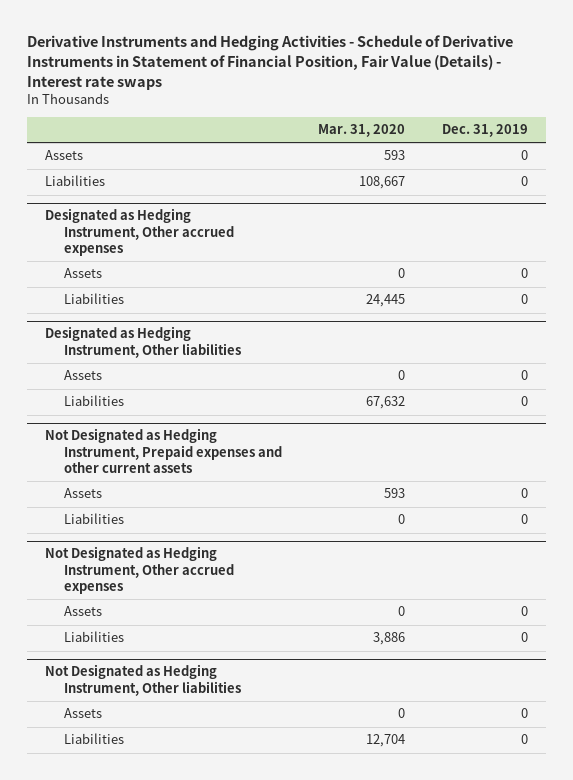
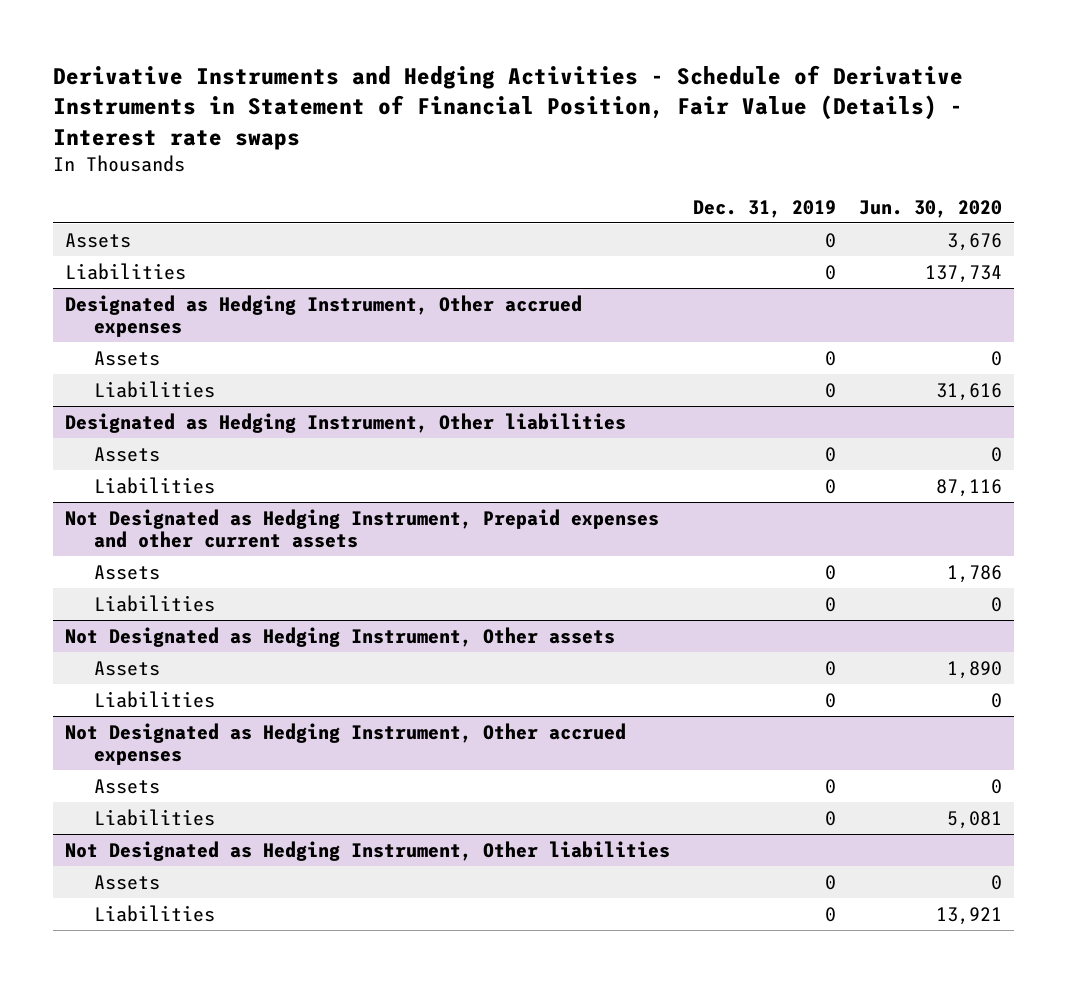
[318,124,406,138] Mar. 31, 2020 -> none
none -> [859,199,1003,218] Jun. 30, 2020
none -> [64,626,615,647] Not Designated as Hedging Instrument, Other assets
none -> [93,660,160,676] Assets
none -> [93,690,215,708] Liabilities

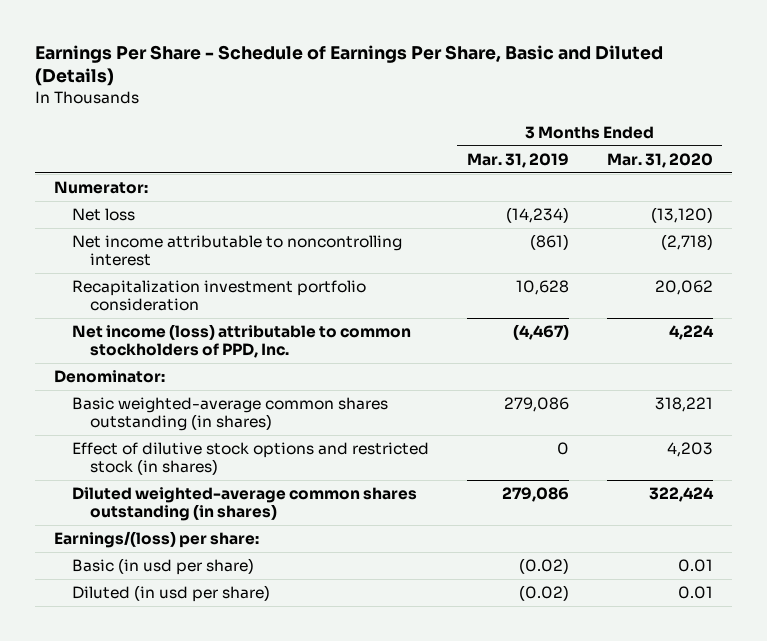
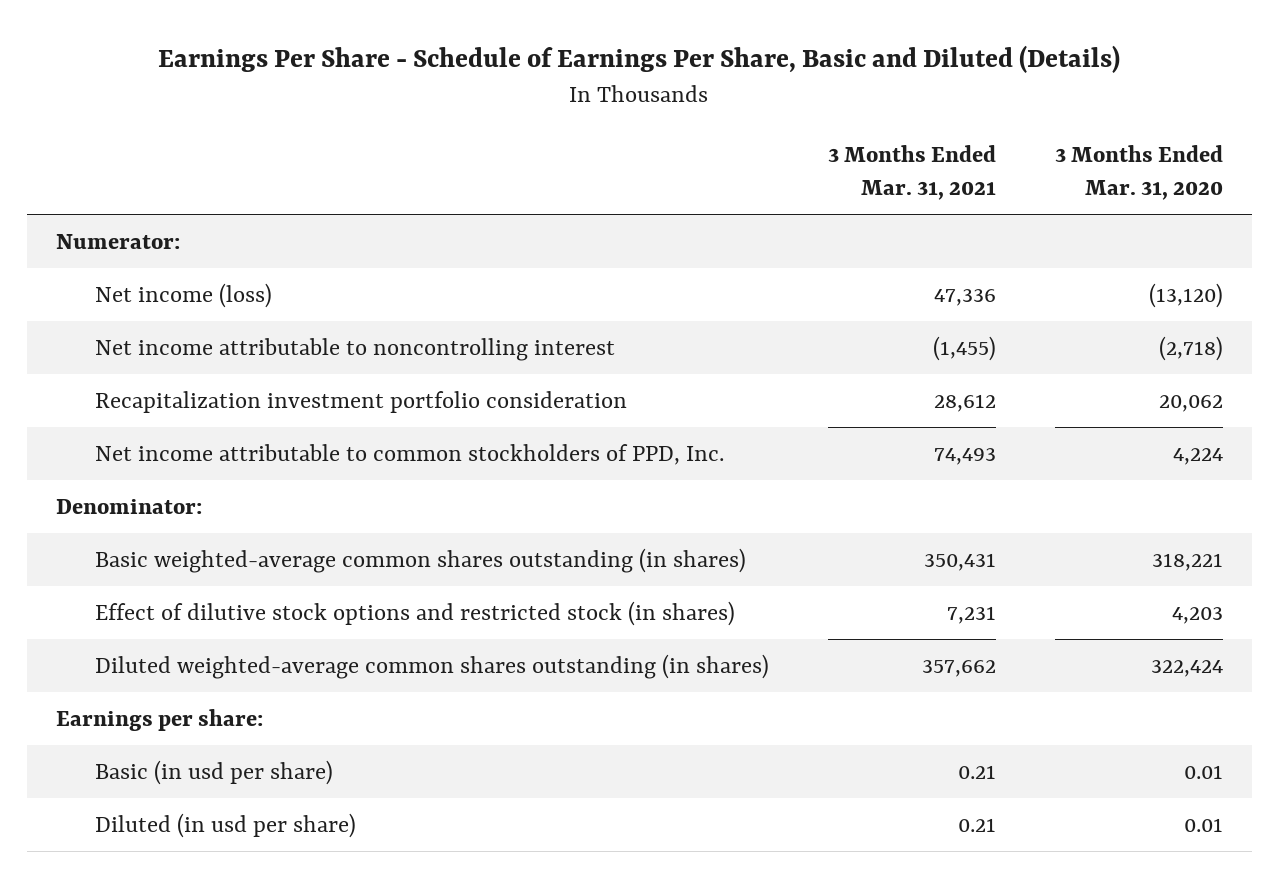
[466,152,569,168] Mar. 31, 2019 -> none
none -> [828,145,997,201] 3 Months Ended Mar. 31, 2021
[71,208,135,222] Net loss -> [95,282,273,308] Net income (loss)
[71,324,411,359] Net income (loss) attributable to common stockholders of PPD, Inc. -> [95,443,725,465] Net income attributable to common stockholders of PPD, Inc.
[53,531,259,549] Earnings/(loss) per share: -> [56,708,264,731] Earnings per share:

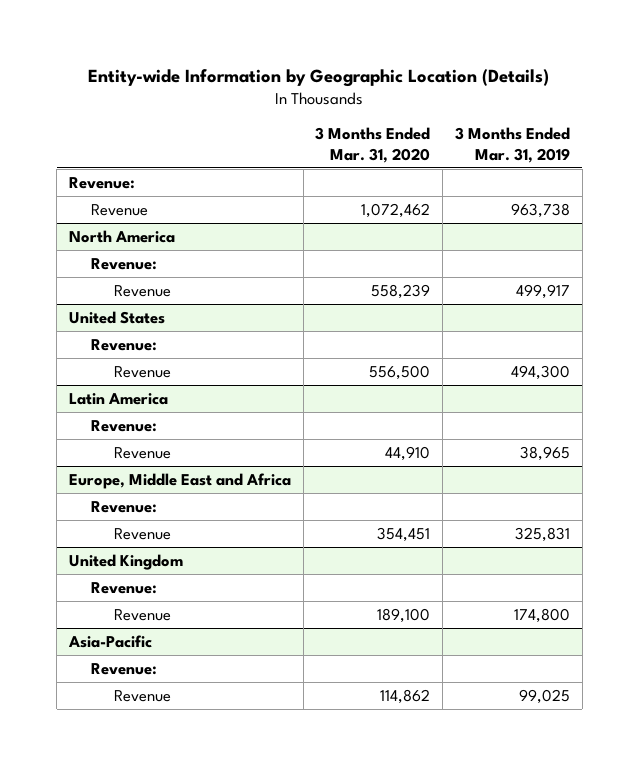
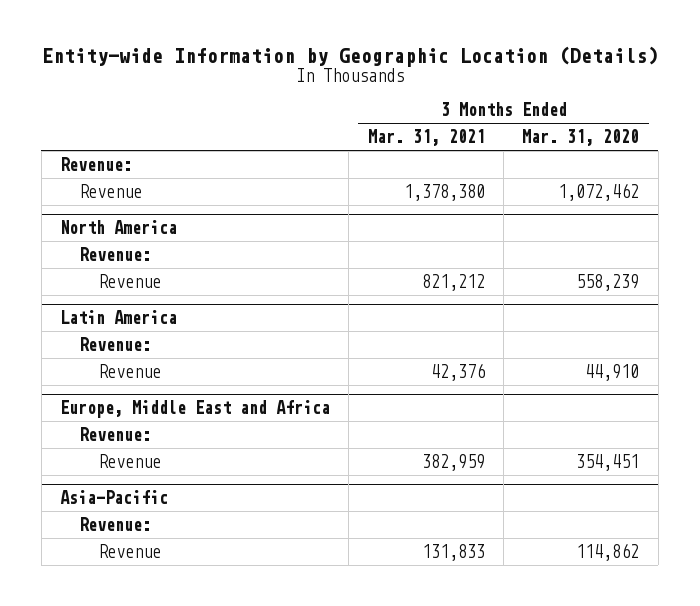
[454,127,570,163] 3 Months Ended Mar. 31, 2019 -> none
none -> [367,129,485,147] Mar. 31, 2021
[69,310,166,324] United States -> none
[91,338,158,351] Revenue: -> none
[113,365,171,378] Revenue -> none
[69,553,184,570] United Kingdom -> none
[91,581,158,594] Revenue: -> none
[113,608,171,621] Revenue -> none

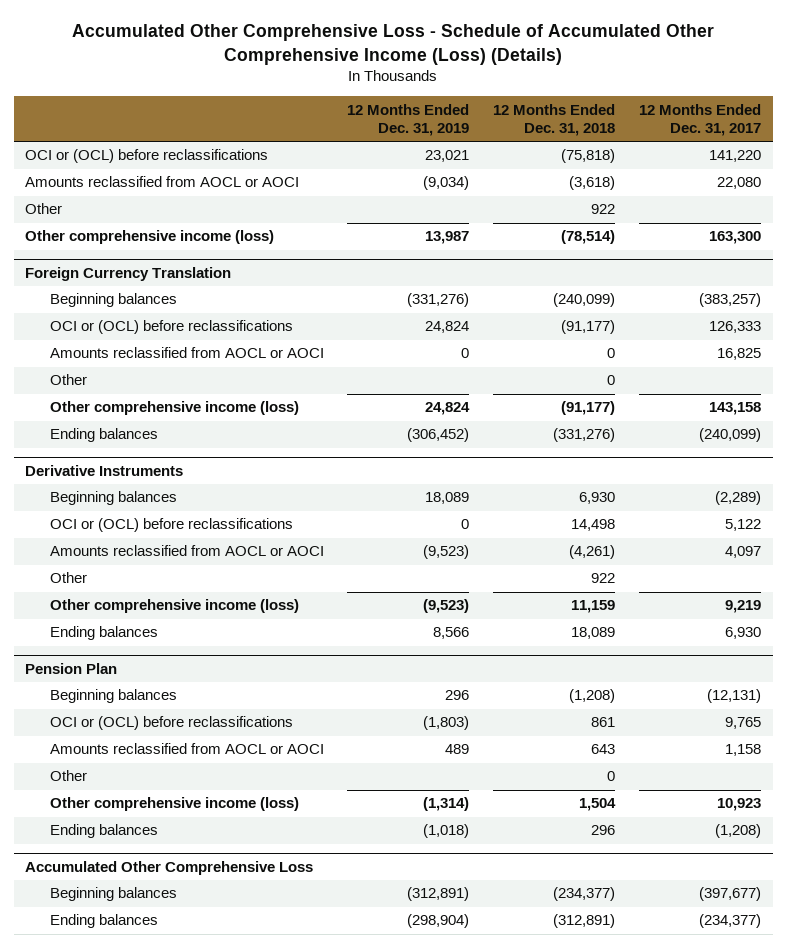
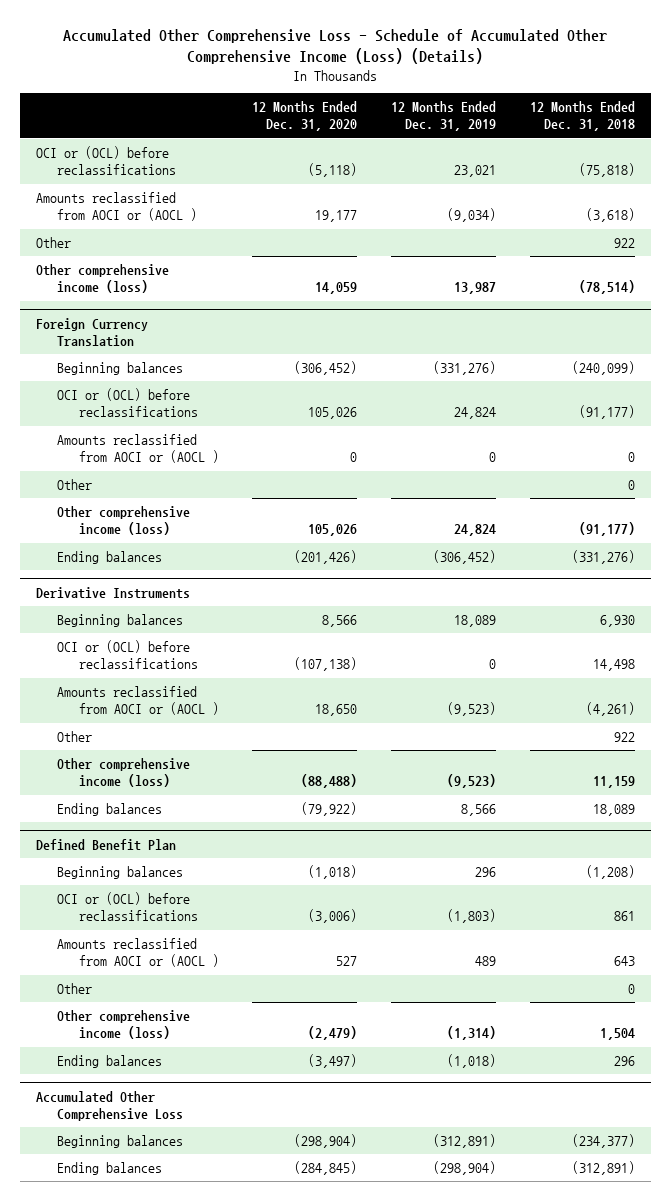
[638,103,761,137] 12 Months Ended Dec. 31, 2017 -> none
none -> [252,101,358,132] 12 Months Ended Dec. 31, 2020
[25,176,300,188] Amounts reclassified from AOCL or AOCI -> [36,191,198,222] Amounts reclassified from AOCI or (AOCL )
[49,347,324,359] Amounts reclassified from AOCL or AOCI -> [57,433,219,464] Amounts reclassified from AOCI or (AOCL )
[49,545,324,557] Amounts reclassified from AOCL or AOCI -> [57,685,219,716] Amounts reclassified from AOCI or (AOCL )
[25,662,118,674] Pension Plan -> [36,838,177,851] Defined Benefit Plan
[49,743,324,755] Amounts reclassified from AOCL or AOCI -> [57,937,219,968] Amounts reclassified from AOCI or (AOCL )

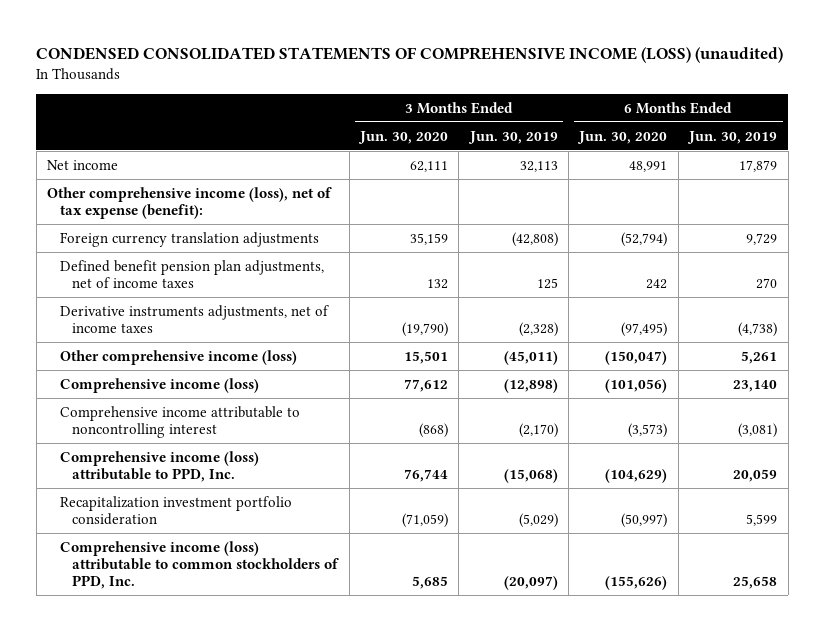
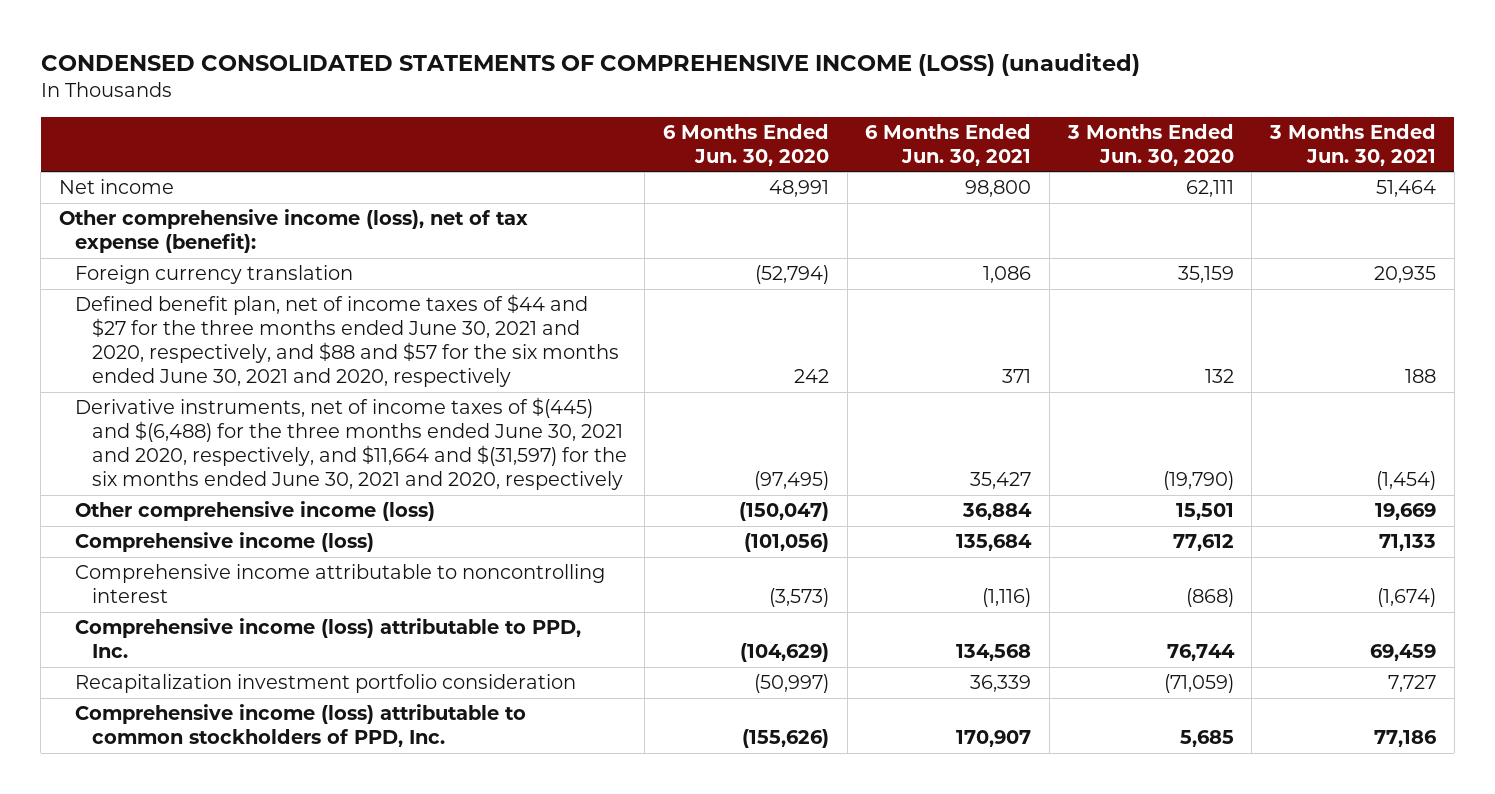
[467,130,558,144] Jun. 30, 2019 -> none
[687,130,778,144] Jun. 30, 2019 -> none
none -> [865,123,1032,166] 6 Months Ended Jun. 30, 2021
none -> [1269,123,1437,166] 3 Months Ended Jun. 30, 2021
[59,231,319,247] Foreign currency translation adjustments -> [75,265,354,285] Foreign currency translation
[59,259,324,288] Defined benefit pension plan adjustments, net of income taxes -> [75,294,619,387] Defined benefit plan, net of income taxes of $44 and $27 for the three months ended June 30, 2021 and 2020, respectively, and $88 and $57 for the six months ended June 30, 2021 and 2020, respectively
[59,304,329,333] Derivative instruments adjustments, net of income taxes -> [75,397,627,490] Derivative instruments, net of income taxes of $(445) and $(6,488) for the three months ended June 30, 2021 and 2020, respectively, and $11,664 and $(31,597) for the six months ended June 30, 2021 and 2020, respectively

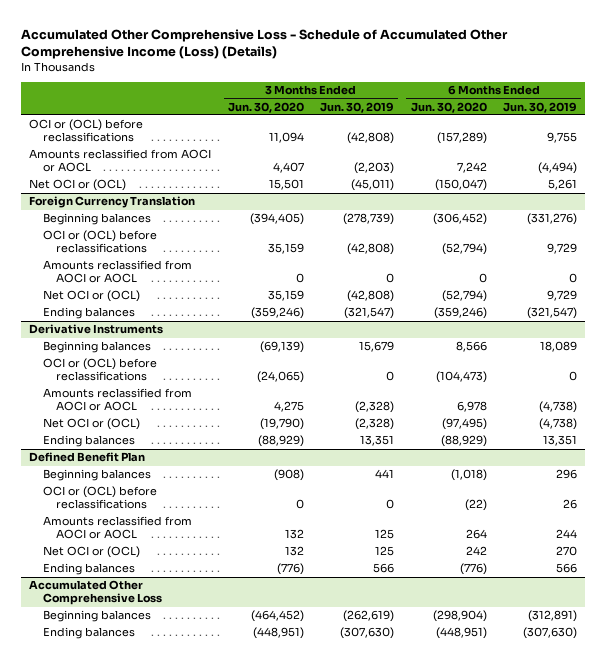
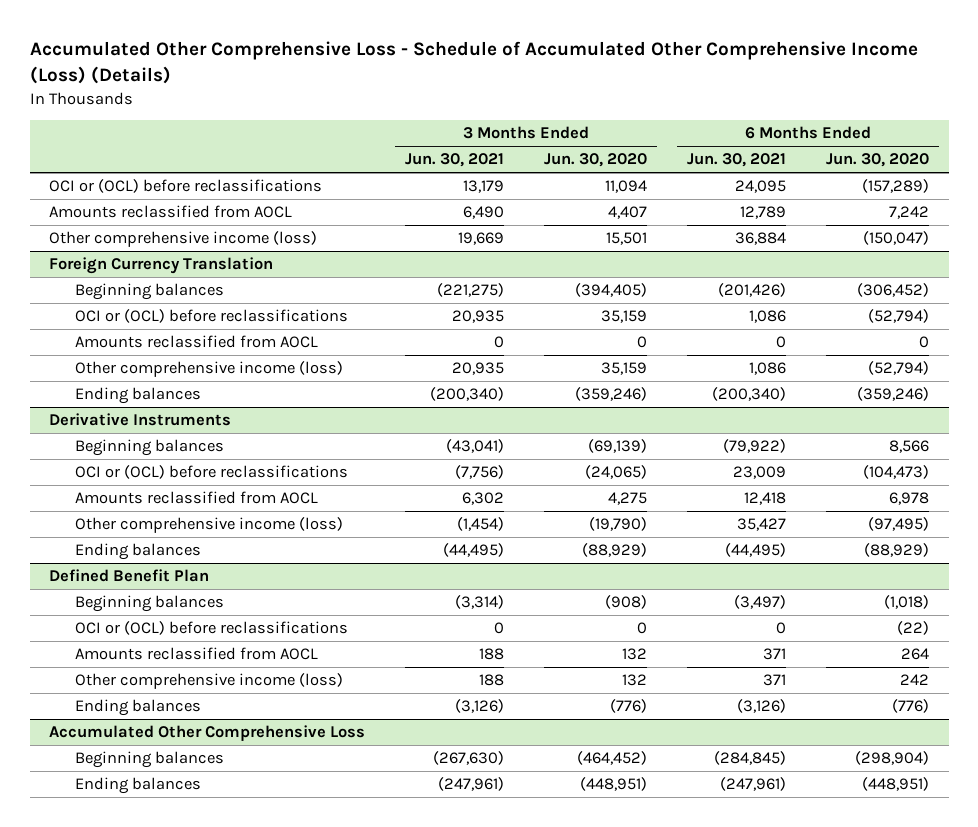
[320,101,395,113] Jun. 30, 2019 -> none
[502,101,577,113] Jun. 30, 2019 -> none
none -> [405,153,505,168] Jun. 30, 2021
none -> [687,153,787,168] Jun. 30, 2021
[29,149,212,173] Amounts reclassified from AOCI or AOCL -> [49,205,293,219] Amounts reclassified from AOCL
[29,179,127,192] Net OCI or (OCL) -> [49,231,318,248] Other comprehensive income (loss)
[42,260,192,284] Amounts reclassified from AOCI or AOCL -> [75,335,319,349] Amounts reclassified from AOCL
[42,290,140,303] Net OCI or (OCL) -> [75,361,344,378] Other comprehensive income (loss)
[42,388,192,412] Amounts reclassified from AOCI or AOCL -> [75,491,319,505] Amounts reclassified from AOCL
[42,418,140,431] Net OCI or (OCL) -> [75,517,344,534] Other comprehensive income (loss)
[42,516,192,540] Amounts reclassified from AOCI or AOCL -> [75,647,319,661] Amounts reclassified from AOCL
[42,546,140,559] Net OCI or (OCL) -> [75,673,344,690] Other comprehensive income (loss)

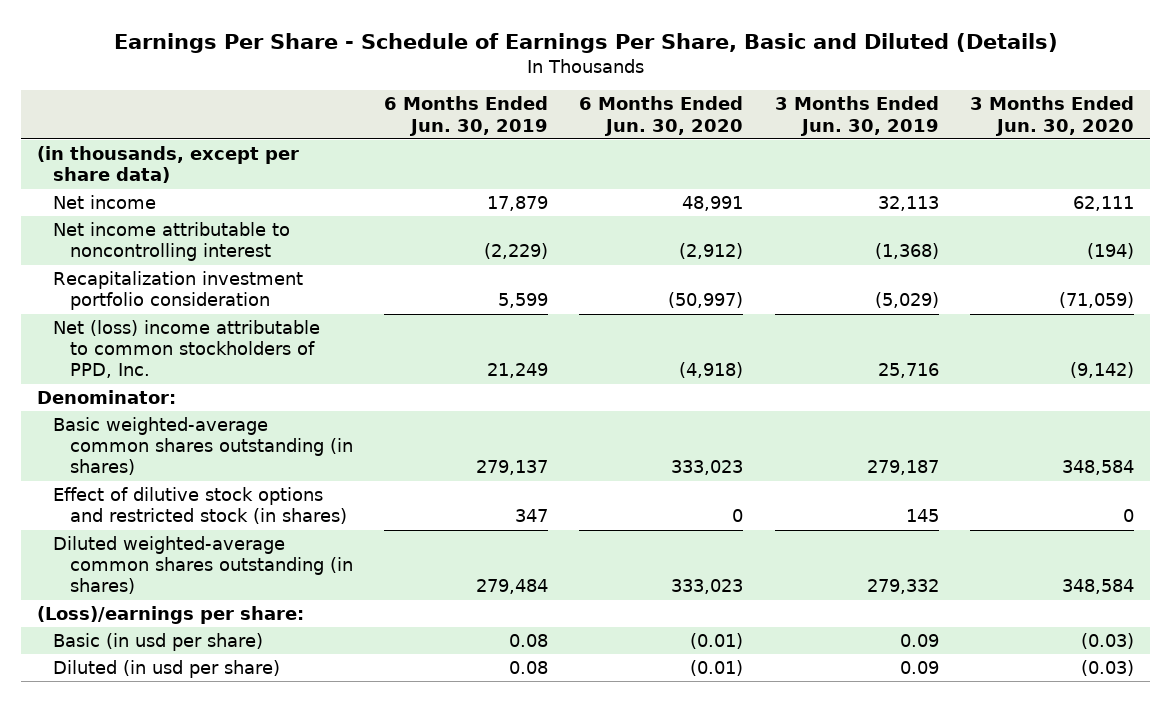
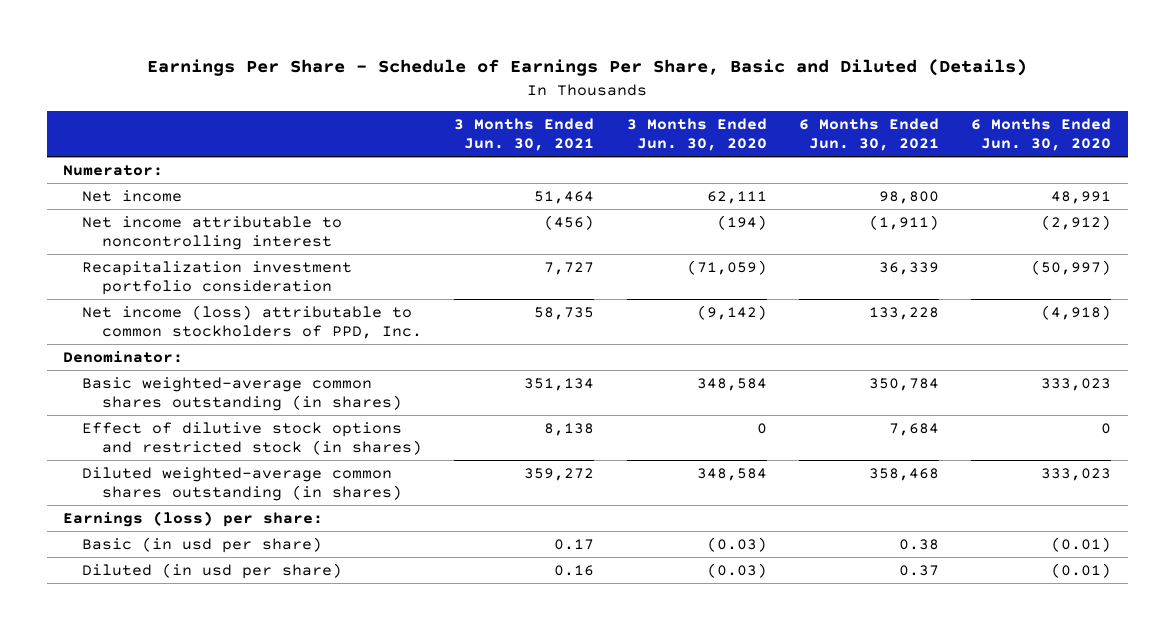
[383,96,548,136] 6 Months Ended Jun. 30, 2019 -> none
[774,96,939,136] 3 Months Ended Jun. 30, 2019 -> none
none -> [454,118,595,152] 3 Months Ended Jun. 30, 2021
none -> [799,118,940,152] 6 Months Ended Jun. 30, 2021
[37,146,300,184] (in thousands, except per share data) -> [62,164,163,176] Numerator:
[53,320,321,379] Net (loss) income attributable to common stockholders of PPD, Inc. -> [82,304,422,339] Net income (loss) attributable to common stockholders of PPD, Inc.
[37,606,305,625] (Loss)/earnings per share: -> [62,510,323,527] Earnings (loss) per share:

